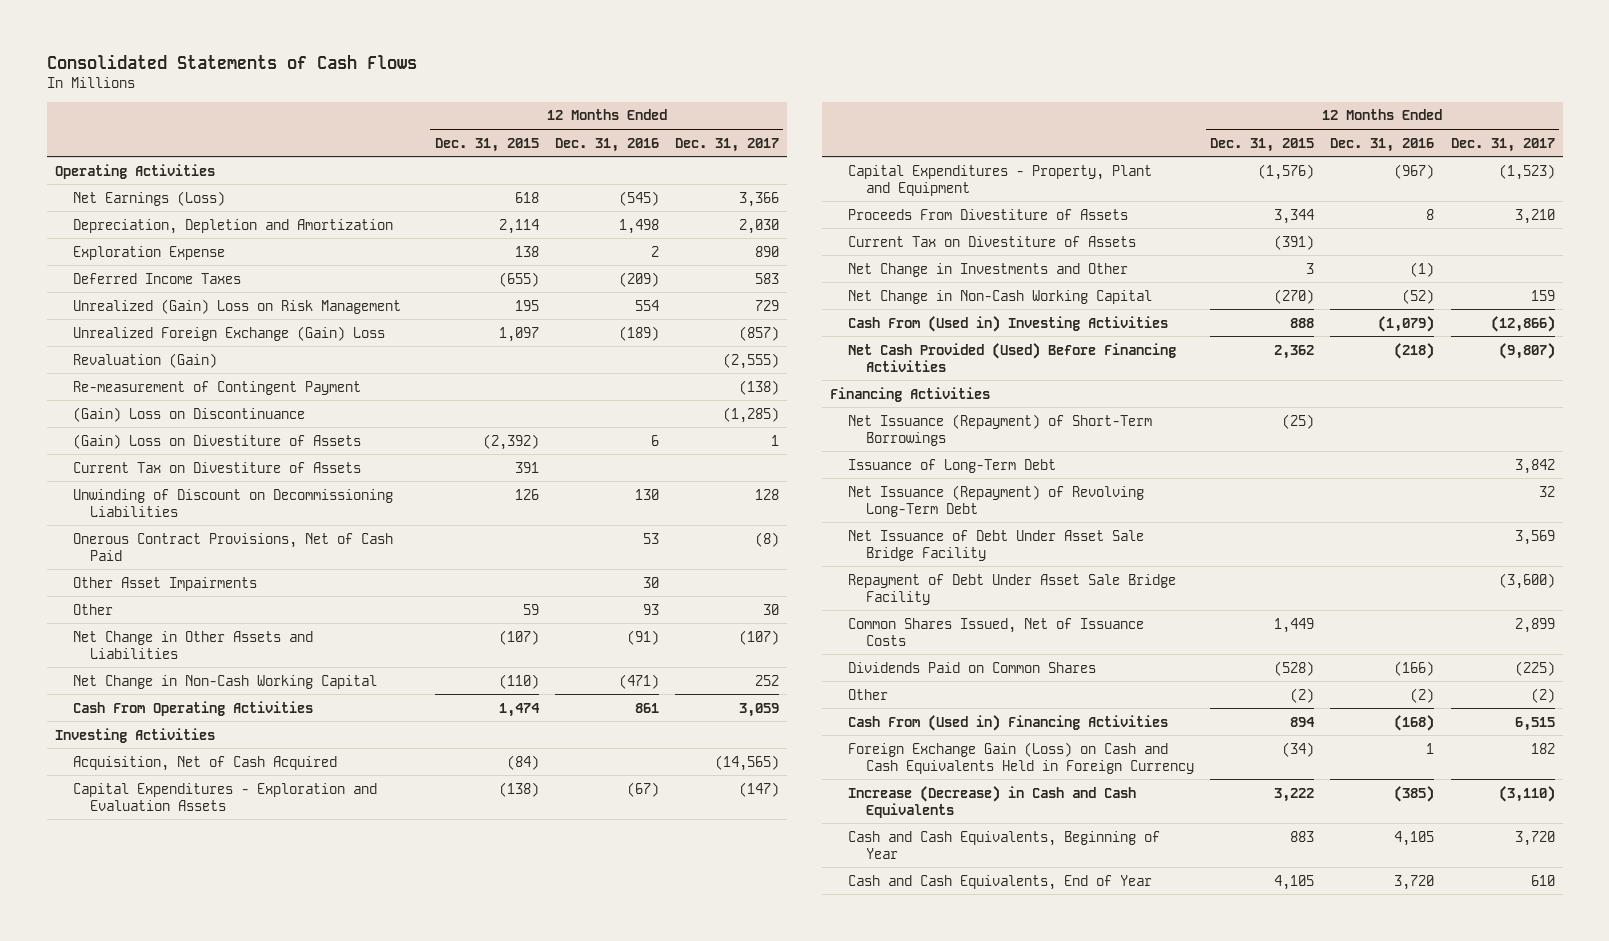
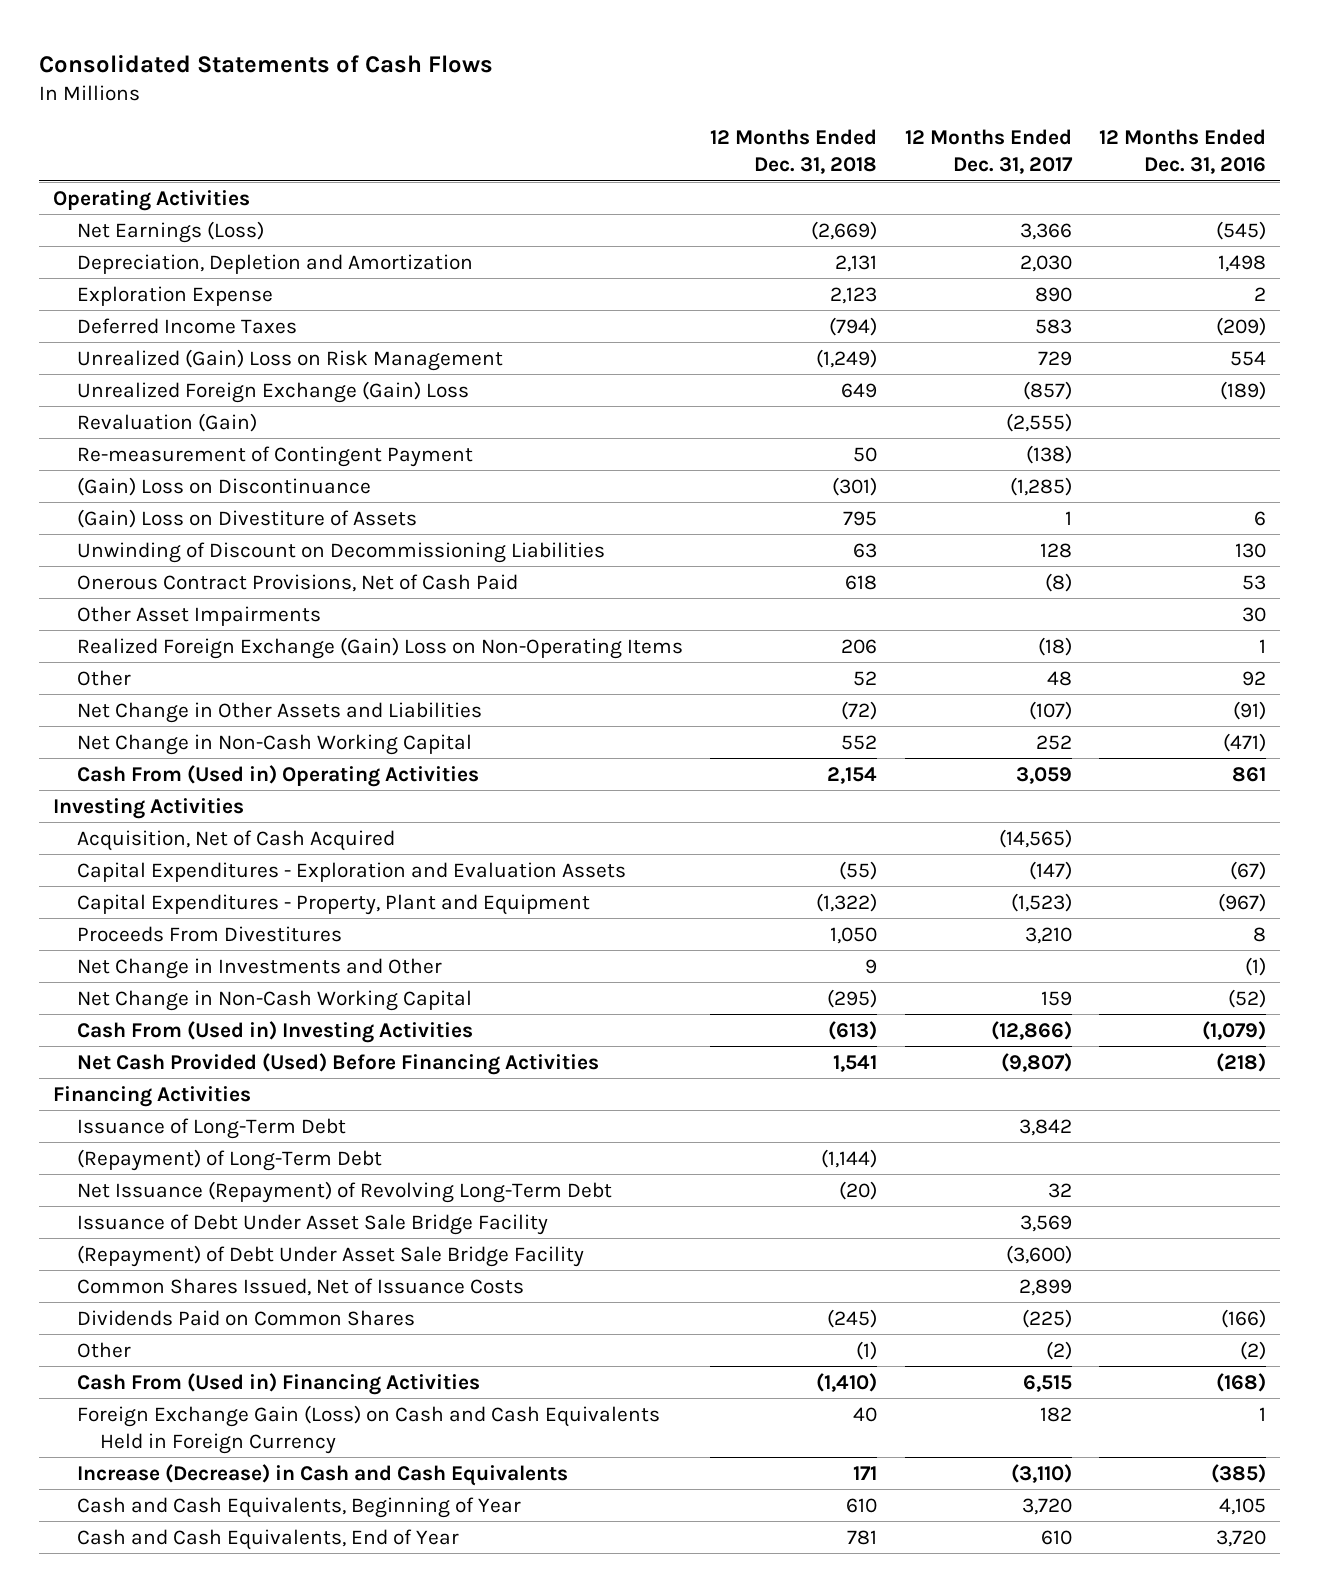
[434,137,539,152] Dec. 31, 2015 -> none
none -> [710,129,878,174] 12 Months Ended Dec. 31, 2018
[72,461,361,473] Current Tax on Divestiture of Assets -> none
none -> [76,636,683,659] Realized Foreign Exchange (Gain) Loss on Non-Operating Items
[642,603,659,615] 93 -> [1242,670,1267,686] 92
[762,603,779,615] 30 -> [1046,670,1072,686] 48
[72,700,313,716] Cash From Operating Activities -> [76,764,479,787] Cash From (Used in) Operating Activities
[848,235,1137,247] Current Tax on Divestiture of Assets -> none
[848,208,1129,220] Proceeds From Divestiture of Assets -> [76,925,342,942] Proceeds From Divestitures
[848,413,1153,446] Net Issuance (Repayment) of Short-Term Borrowings -> none
none -> [76,1148,382,1171] (Repayment) of Long-Term Debt
[848,529,1145,561] Net Issuance of Debt Under Asset Sale Bridge Facility -> [76,1213,548,1235] Issuance of Debt Under Asset Sale Bridge Facility
[848,573,1177,605] Repayment of Debt Under Asset Sale Bridge Facility -> [76,1244,584,1267] (Repayment) of Debt Under Asset Sale Bridge Facility

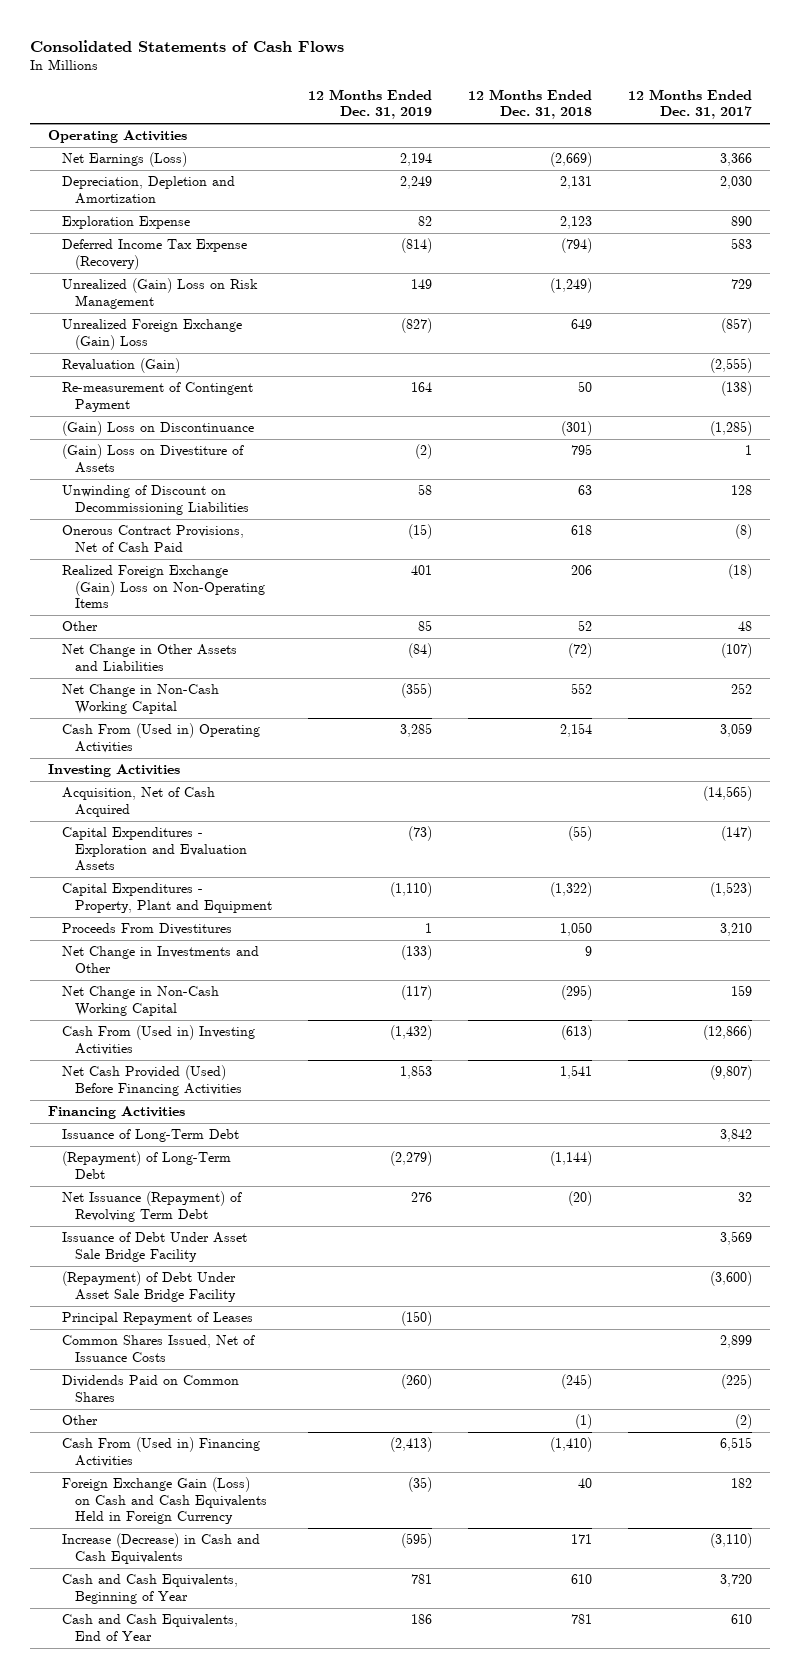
[1099,129,1267,174] 12 Months Ended Dec. 31, 2016 -> none
none -> [308,89,433,120] 12 Months Ended Dec. 31, 2019
[76,317,297,334] Deferred Income Taxes -> [61,239,247,270] Deferred Income Tax Expense (Recovery)
[76,605,321,626] Other Asset Impairments -> none
[76,1180,612,1203] Net Issuance (Repayment) of Revolving Long-Term Debt -> [61,1191,242,1222] Net Issuance (Repayment) of Revolving Term Debt
none -> [61,1312,253,1326] Principal Repayment of Leases

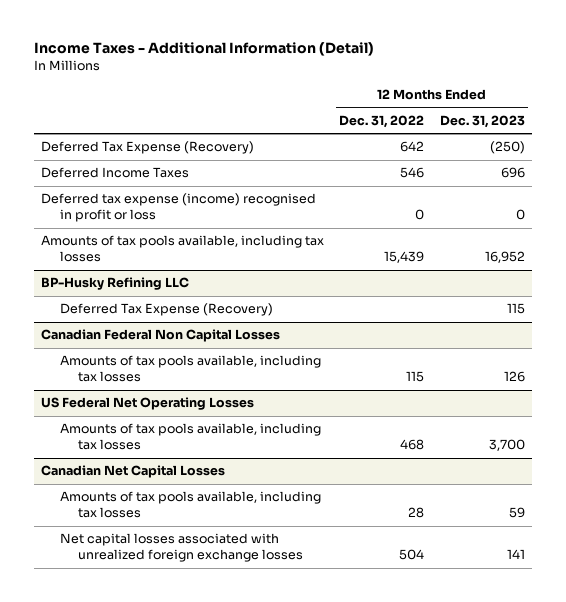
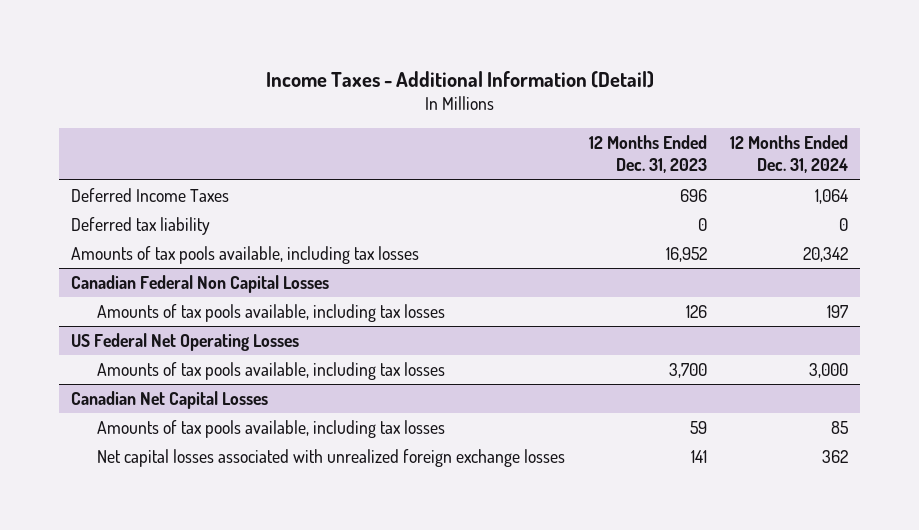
[339,114,425,128] Dec. 31, 2022 -> none
none -> [730,135,849,174] 12 Months Ended Dec. 31, 2024
[41,141,255,155] Deferred Tax Expense (Recovery) -> none
[41,193,317,223] Deferred tax expense (income) recognised in profit or loss -> [70,217,210,236] Deferred tax liability
[41,277,190,291] BP-Husky Refining LLC -> none
[59,303,273,317] Deferred Tax Expense (Recovery) -> none

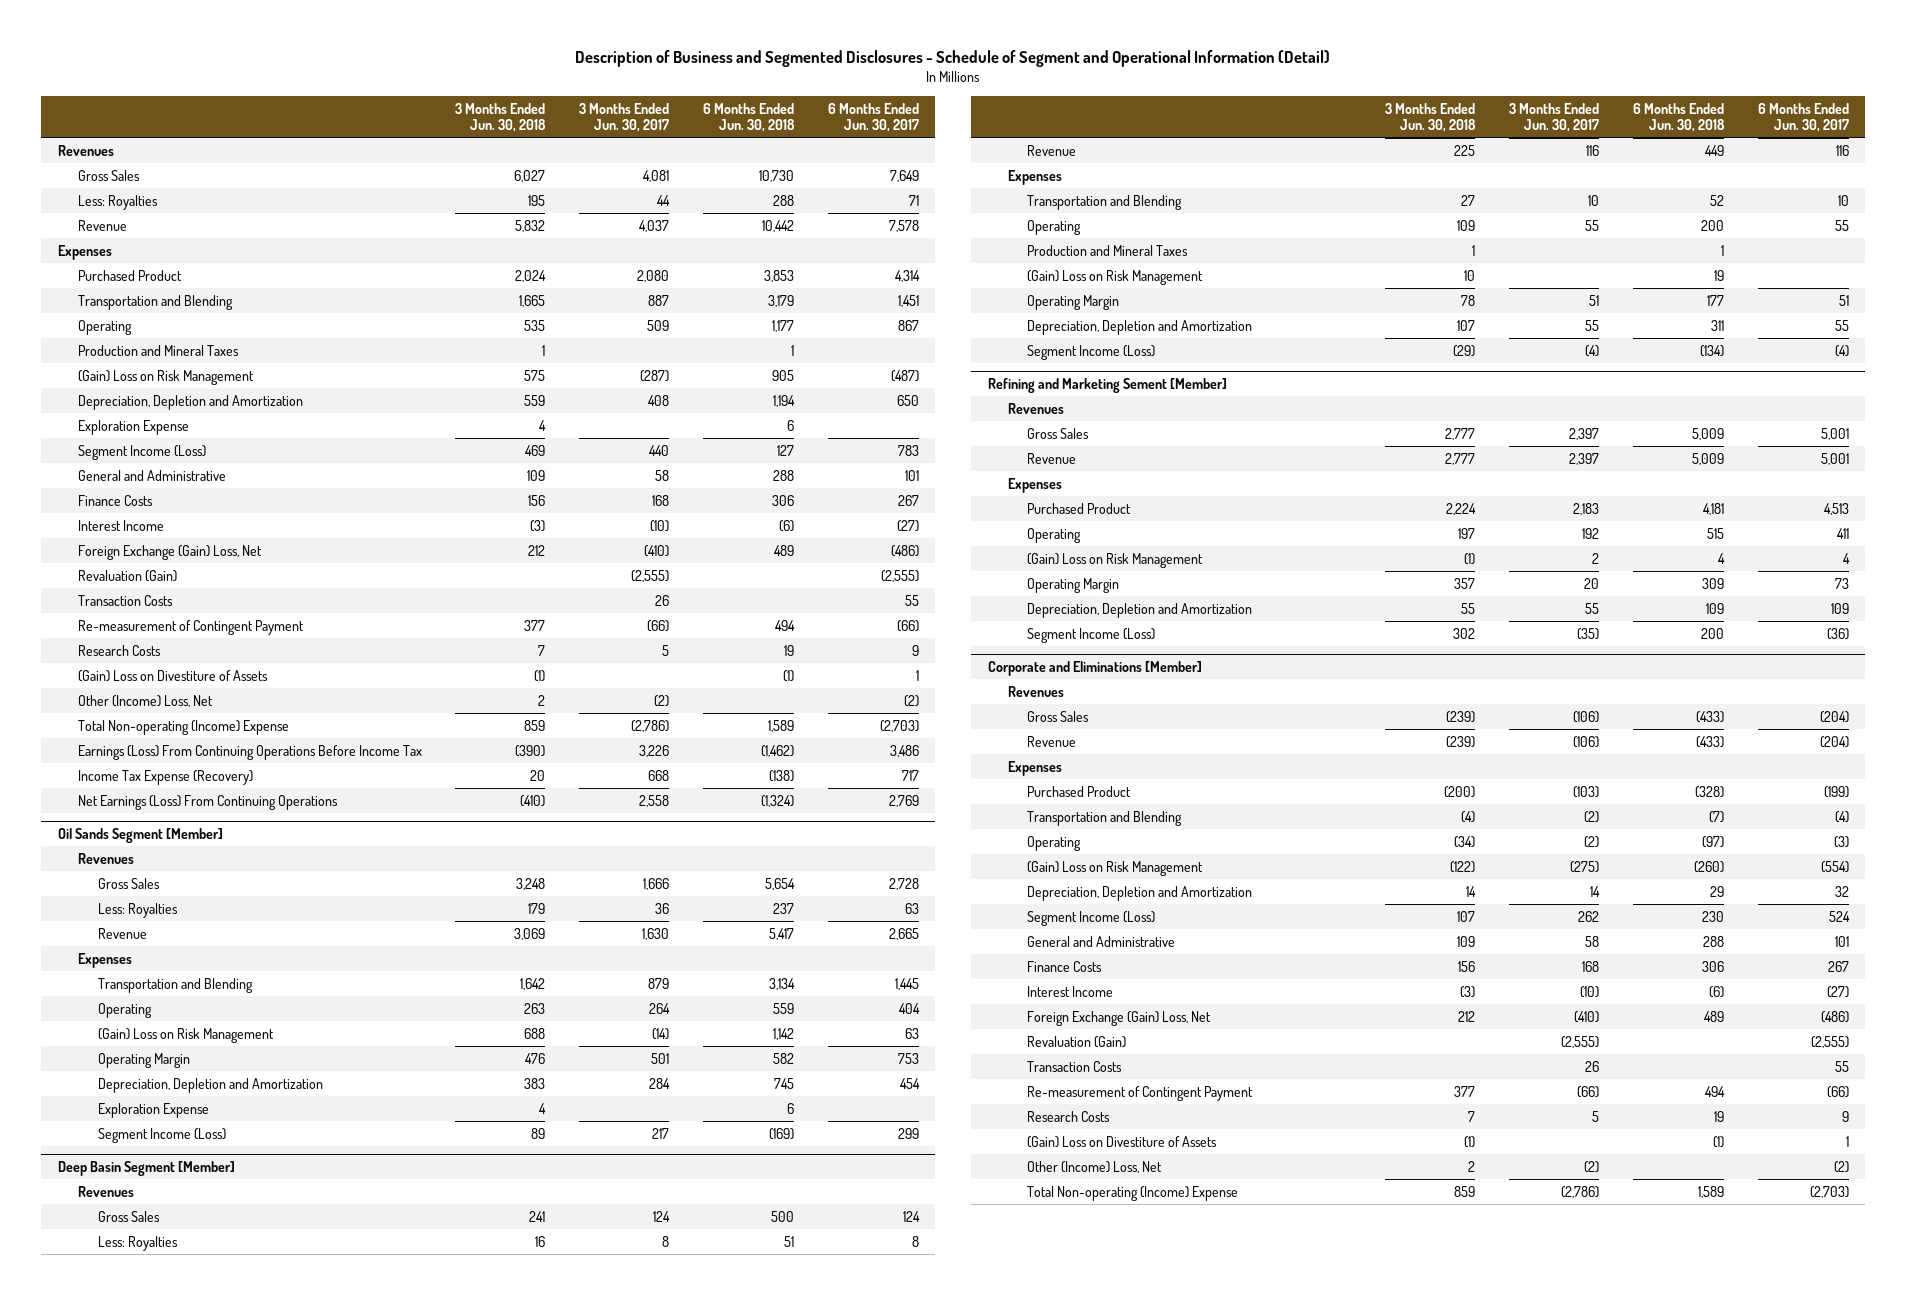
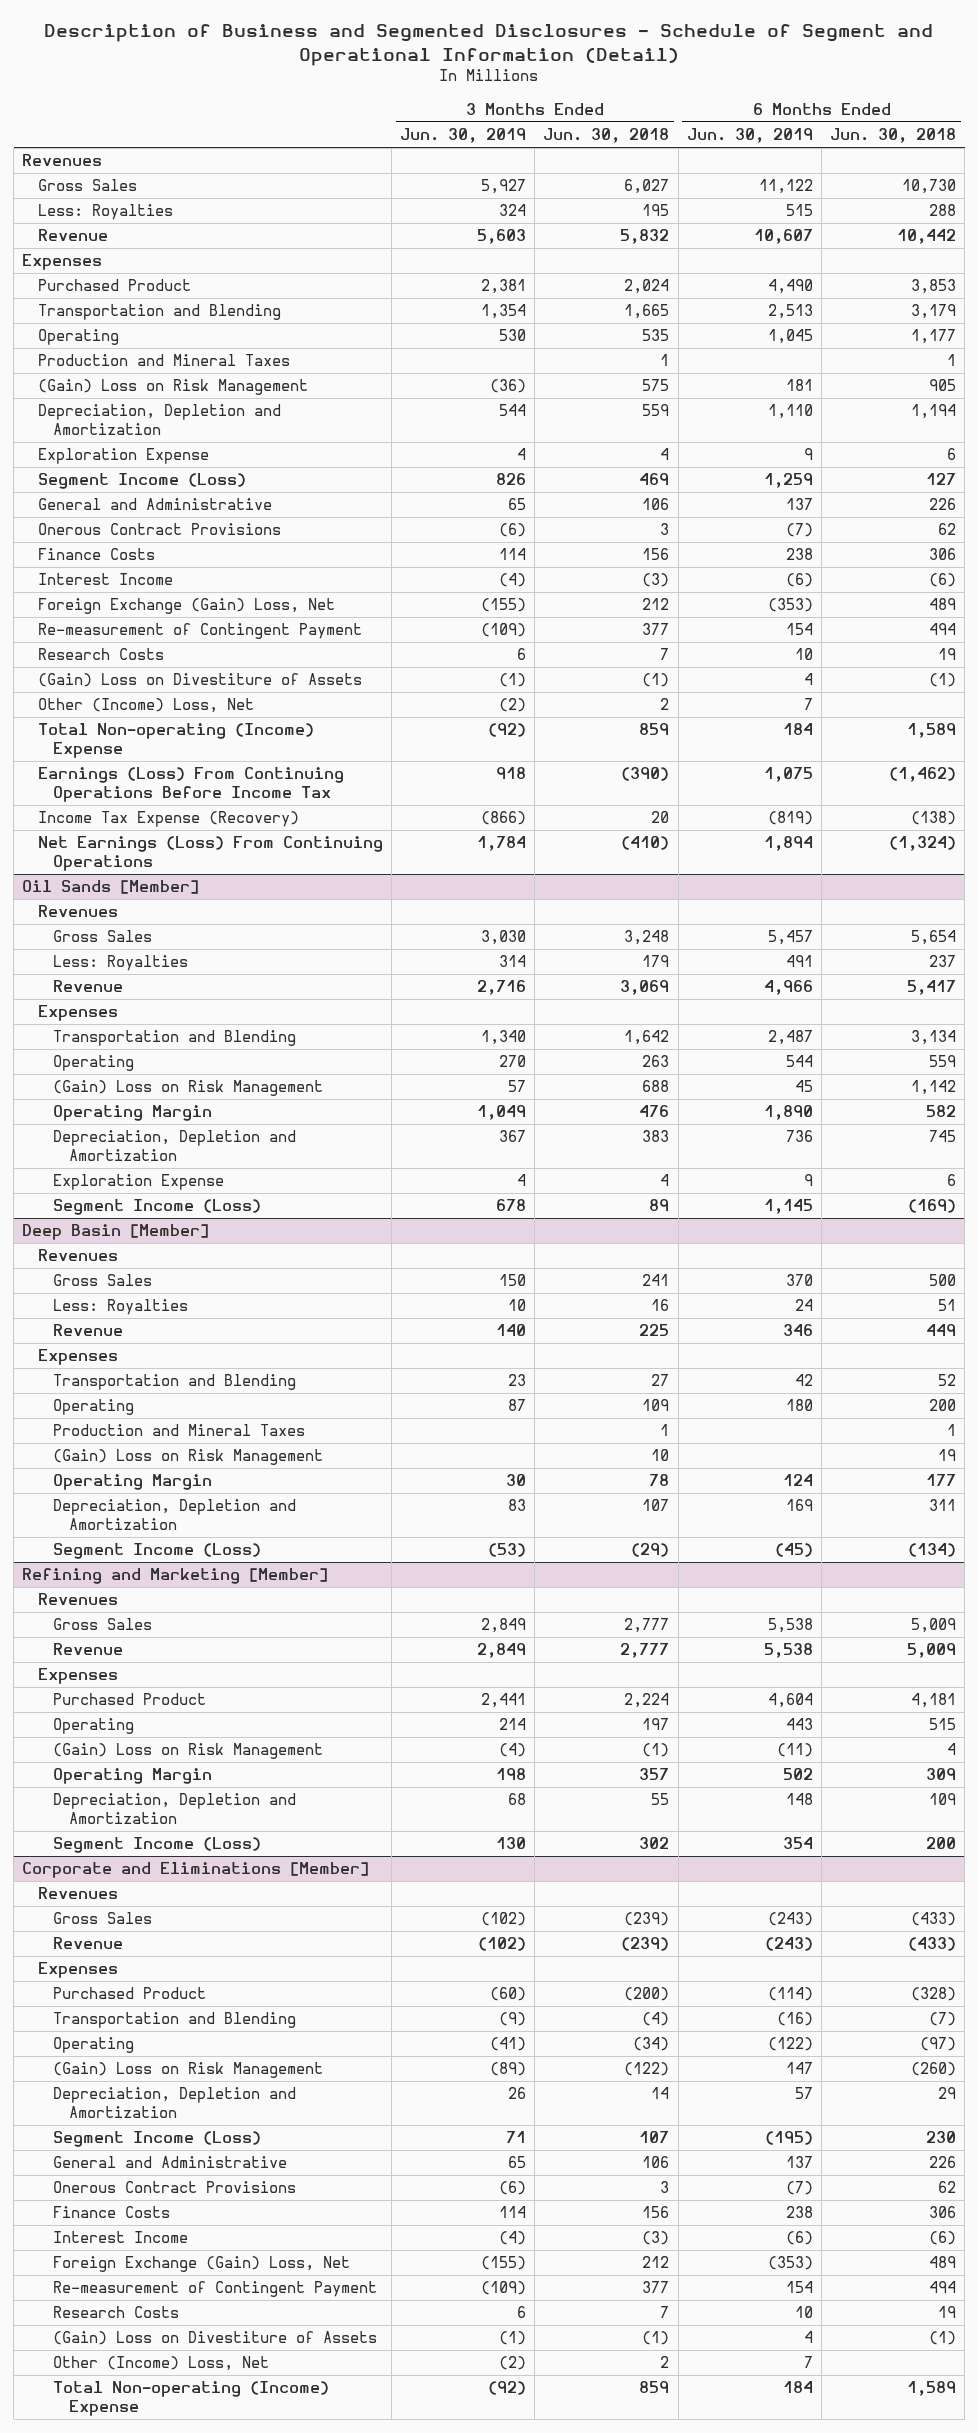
[579,102,670,133] 3 Months Ended Jun. 30, 2017 -> none
[827,102,919,133] 6 Months Ended Jun. 30, 2017 -> none
none -> [400,128,527,144] Jun. 30, 2019
none -> [686,128,813,144] Jun. 30, 2019
[527,469,546,481] 109 -> [642,498,670,511] 106
[772,469,794,481] 288 -> [929,498,957,511] 226
none -> [37,523,281,536] Onerous Contract Provisions
[77,569,177,582] Revaluation (Gain) -> none
[77,594,173,606] Transaction Costs -> none
[57,827,223,843] Oil Sands Segment [Member] -> [22,880,200,895] Oil Sands [Member]
[57,1160,235,1176] Deep Basin Segment [Member] -> [22,1224,210,1241] Deep Basin [Member]
[987,377,1227,393] Refining and Marketing Sement [Member] -> [22,1568,329,1585] Refining and Marketing [Member]
[1457,935,1476,947] 109 -> [642,2156,670,2169] 106
[1702,935,1724,947] 288 -> [929,2156,957,2169] 226
none -> [53,2181,297,2194] Onerous Contract Provisions
[1027,1035,1127,1048] Revaluation (Gain) -> none
[1027,1060,1123,1072] Transaction Costs -> none

